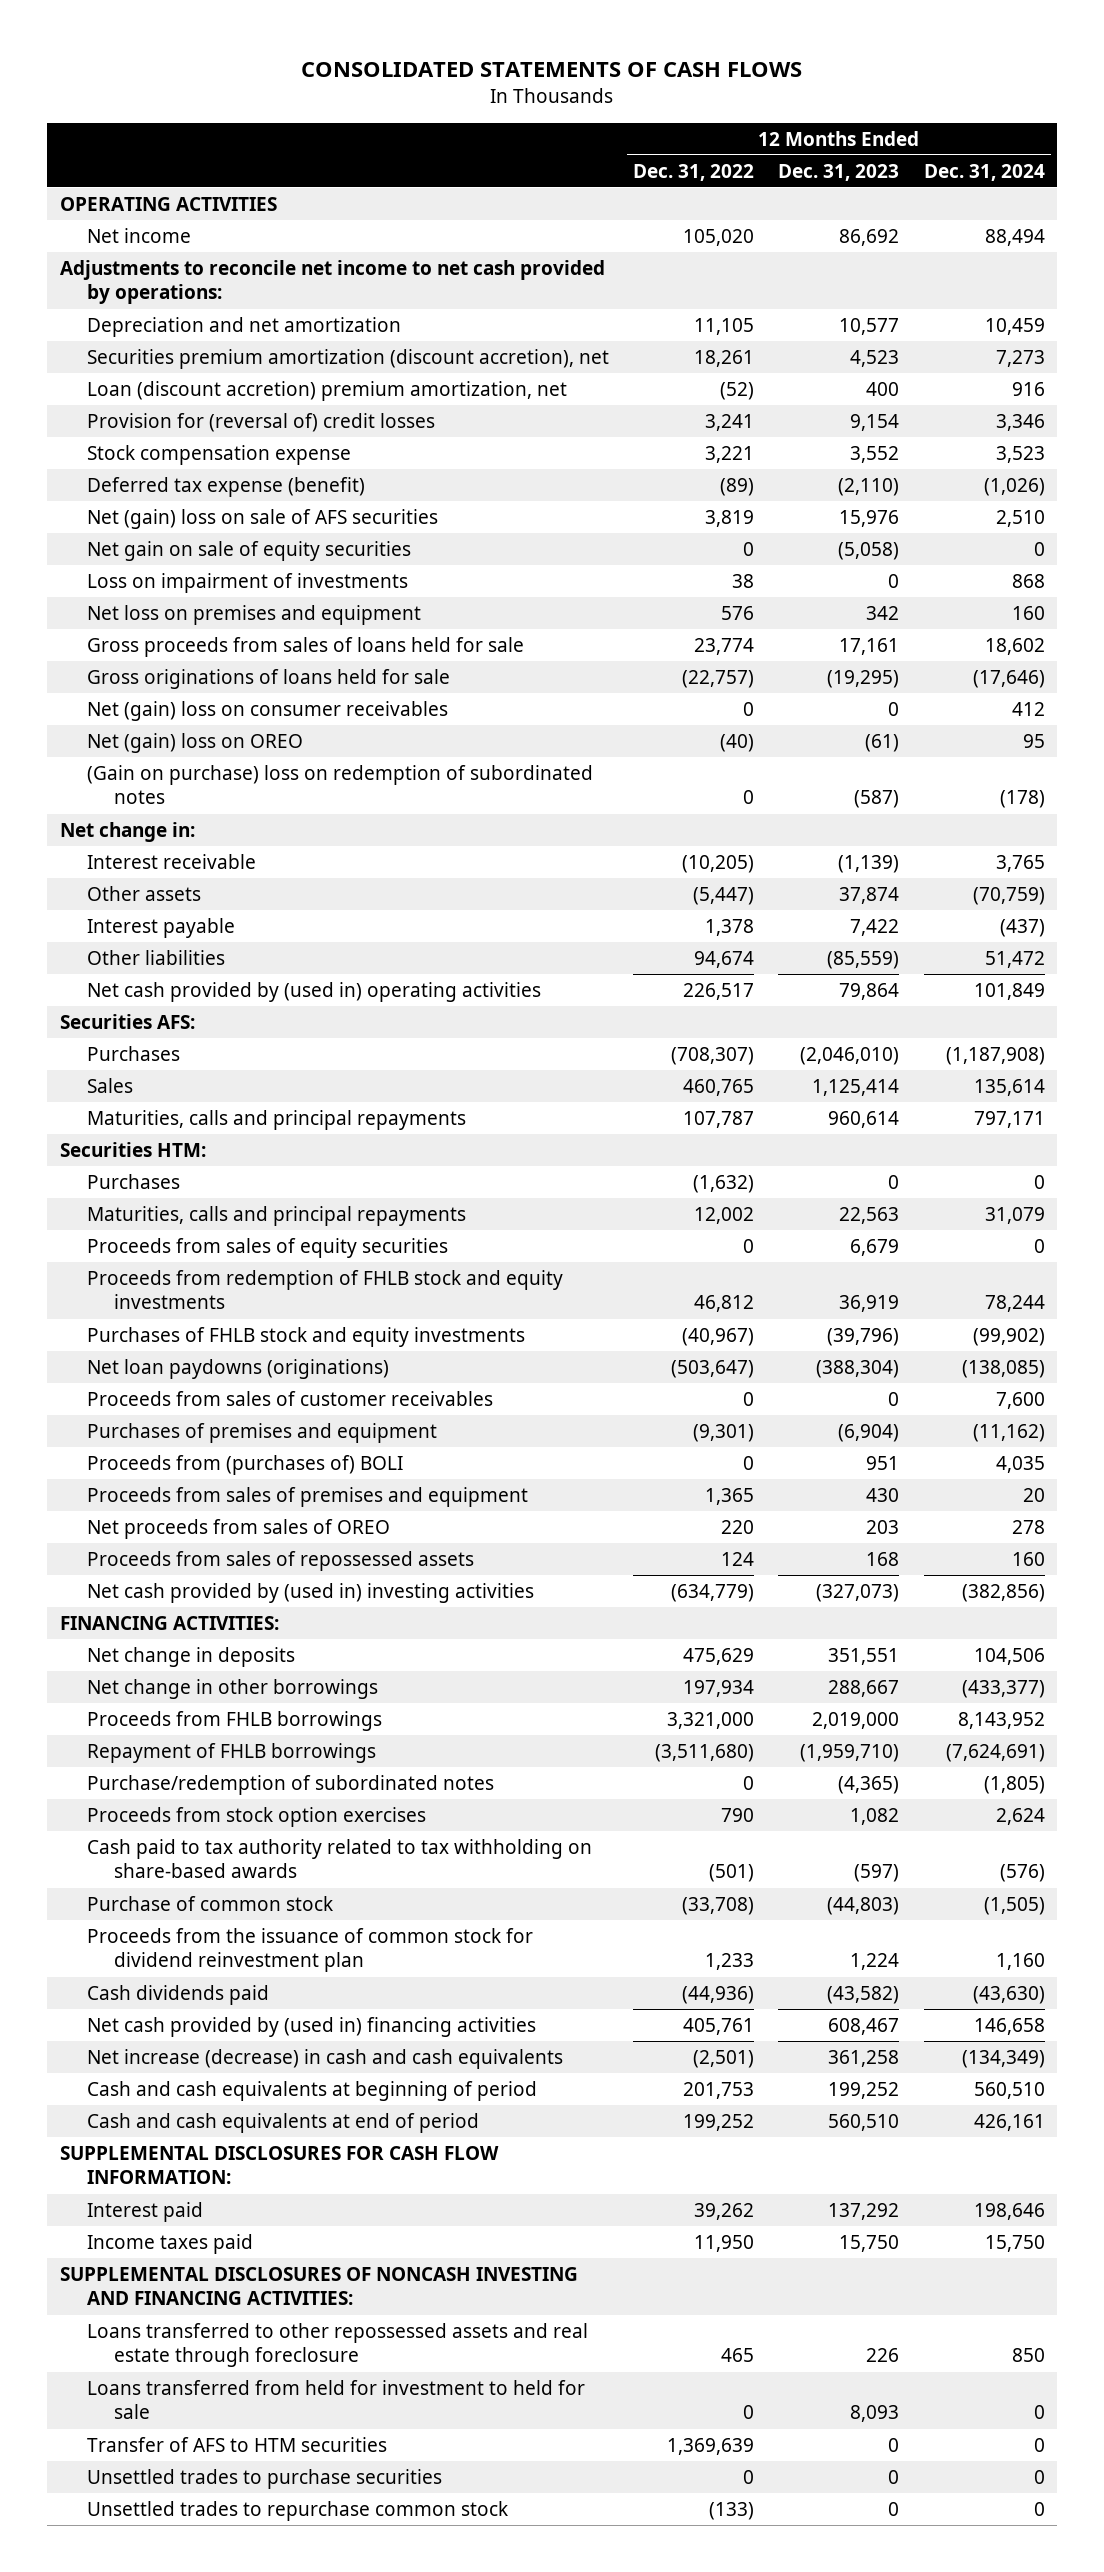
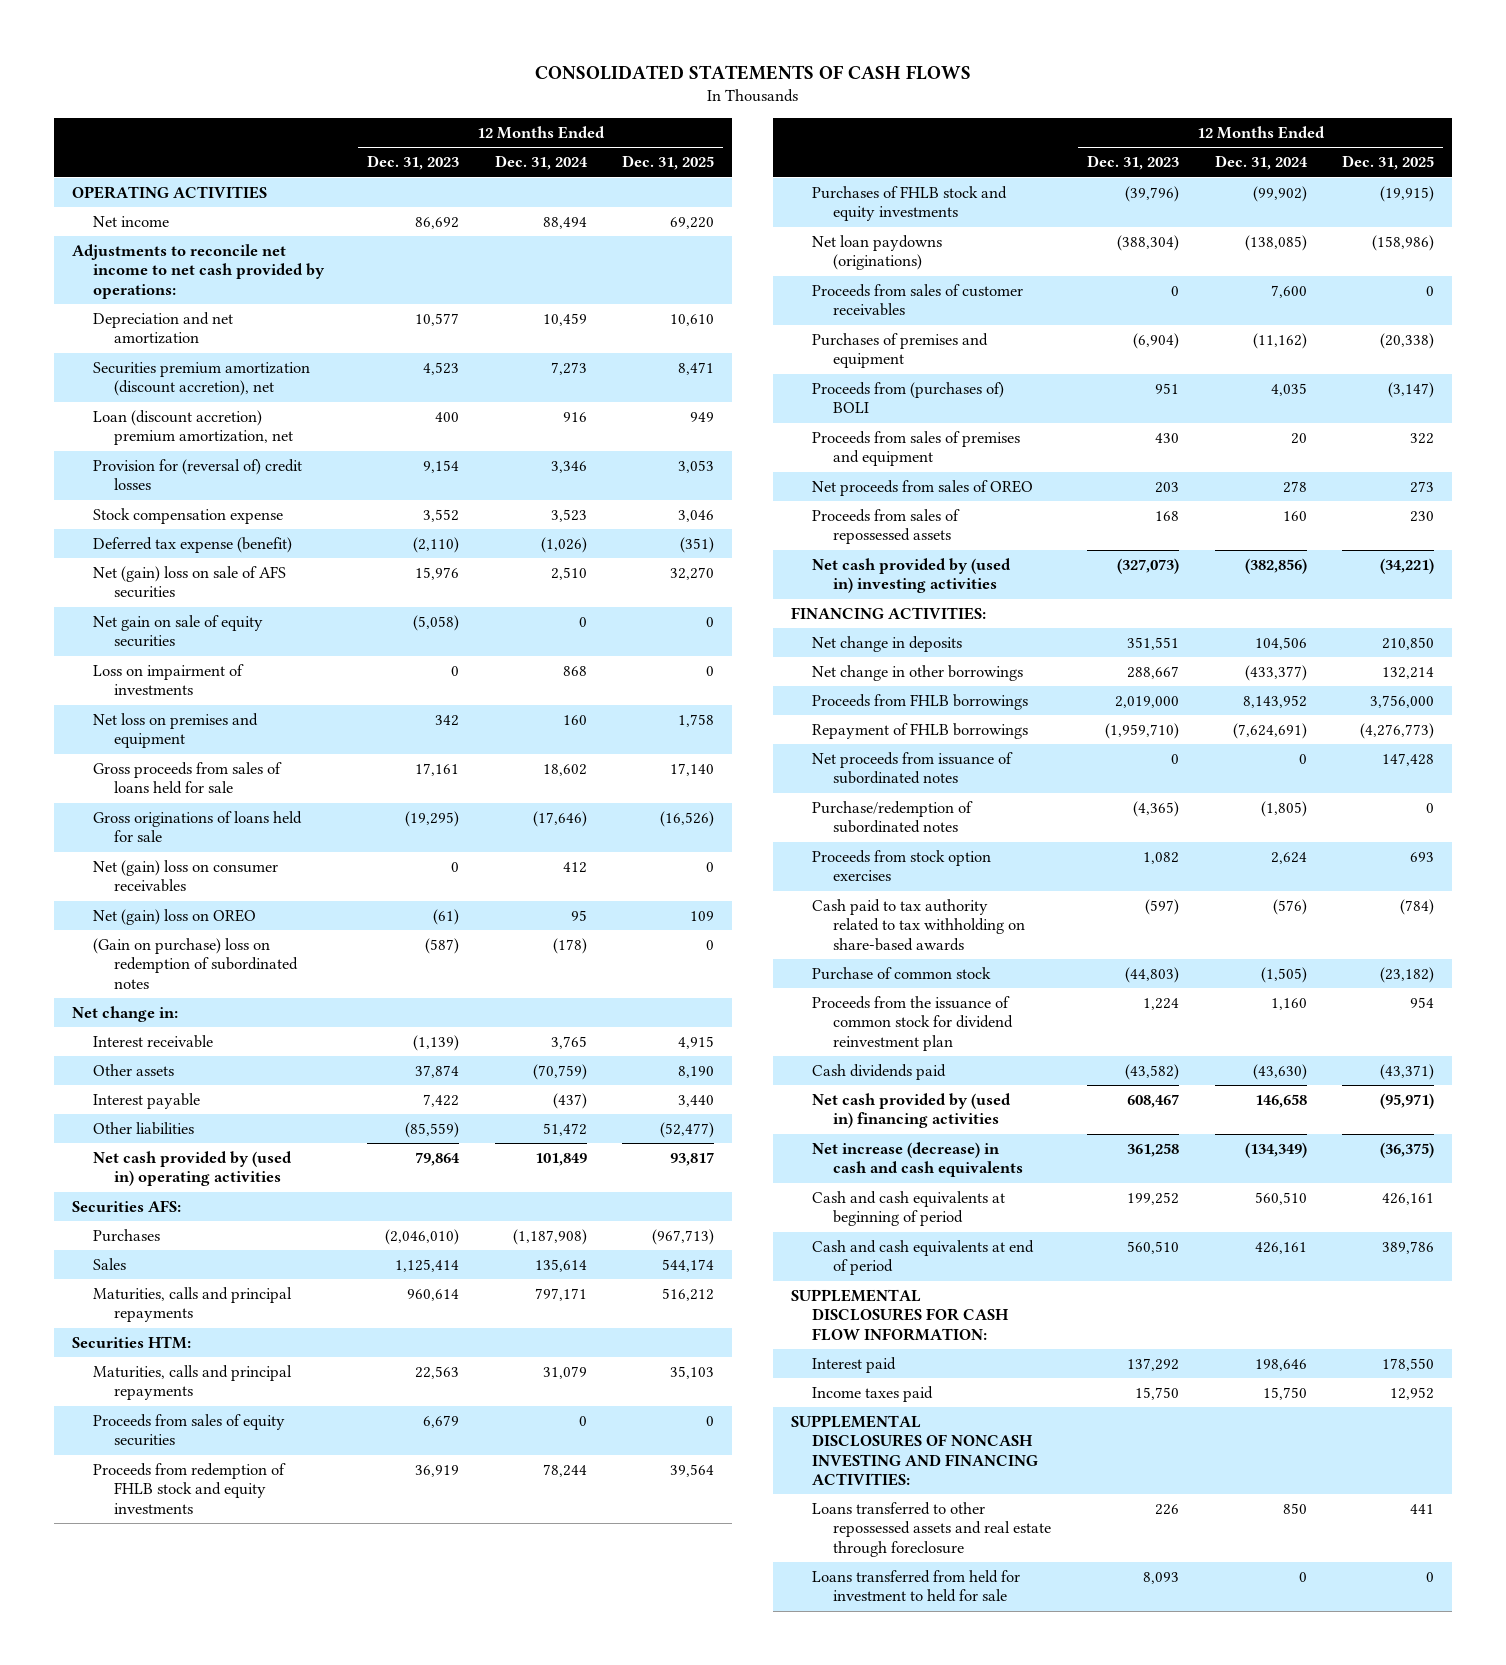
[633,163,755,181] Dec. 31, 2022 -> none
none -> [622,155,715,171] Dec. 31, 2025
[86,1174,180,1190] Purchases -> none
none -> [812,751,1014,785] Net proceeds from issuance of subordinated notes
[86,2437,387,2453] Transfer of AFS to HTM securities -> none
[86,2469,442,2490] Unsettled trades to purchase securities -> none
[86,2501,508,2522] Unsettled trades to repurchase common stock -> none

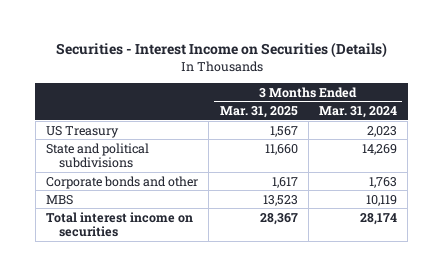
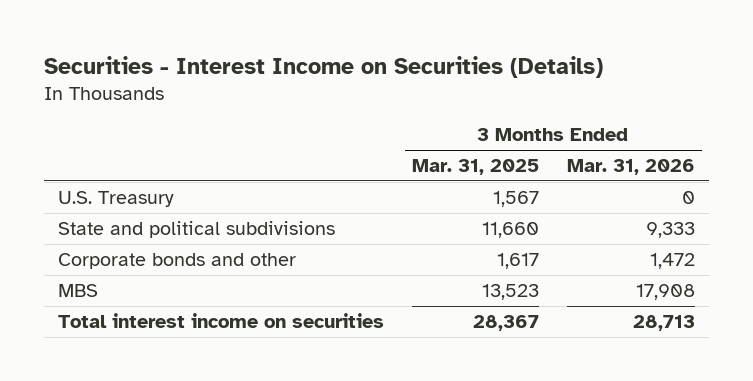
[318,106,397,119] Mar. 31, 2024 -> none
none -> [567,159,696,176] Mar. 31, 2026
[46,125,120,138] US Treasury -> [57,190,174,207] U.S. Treasury

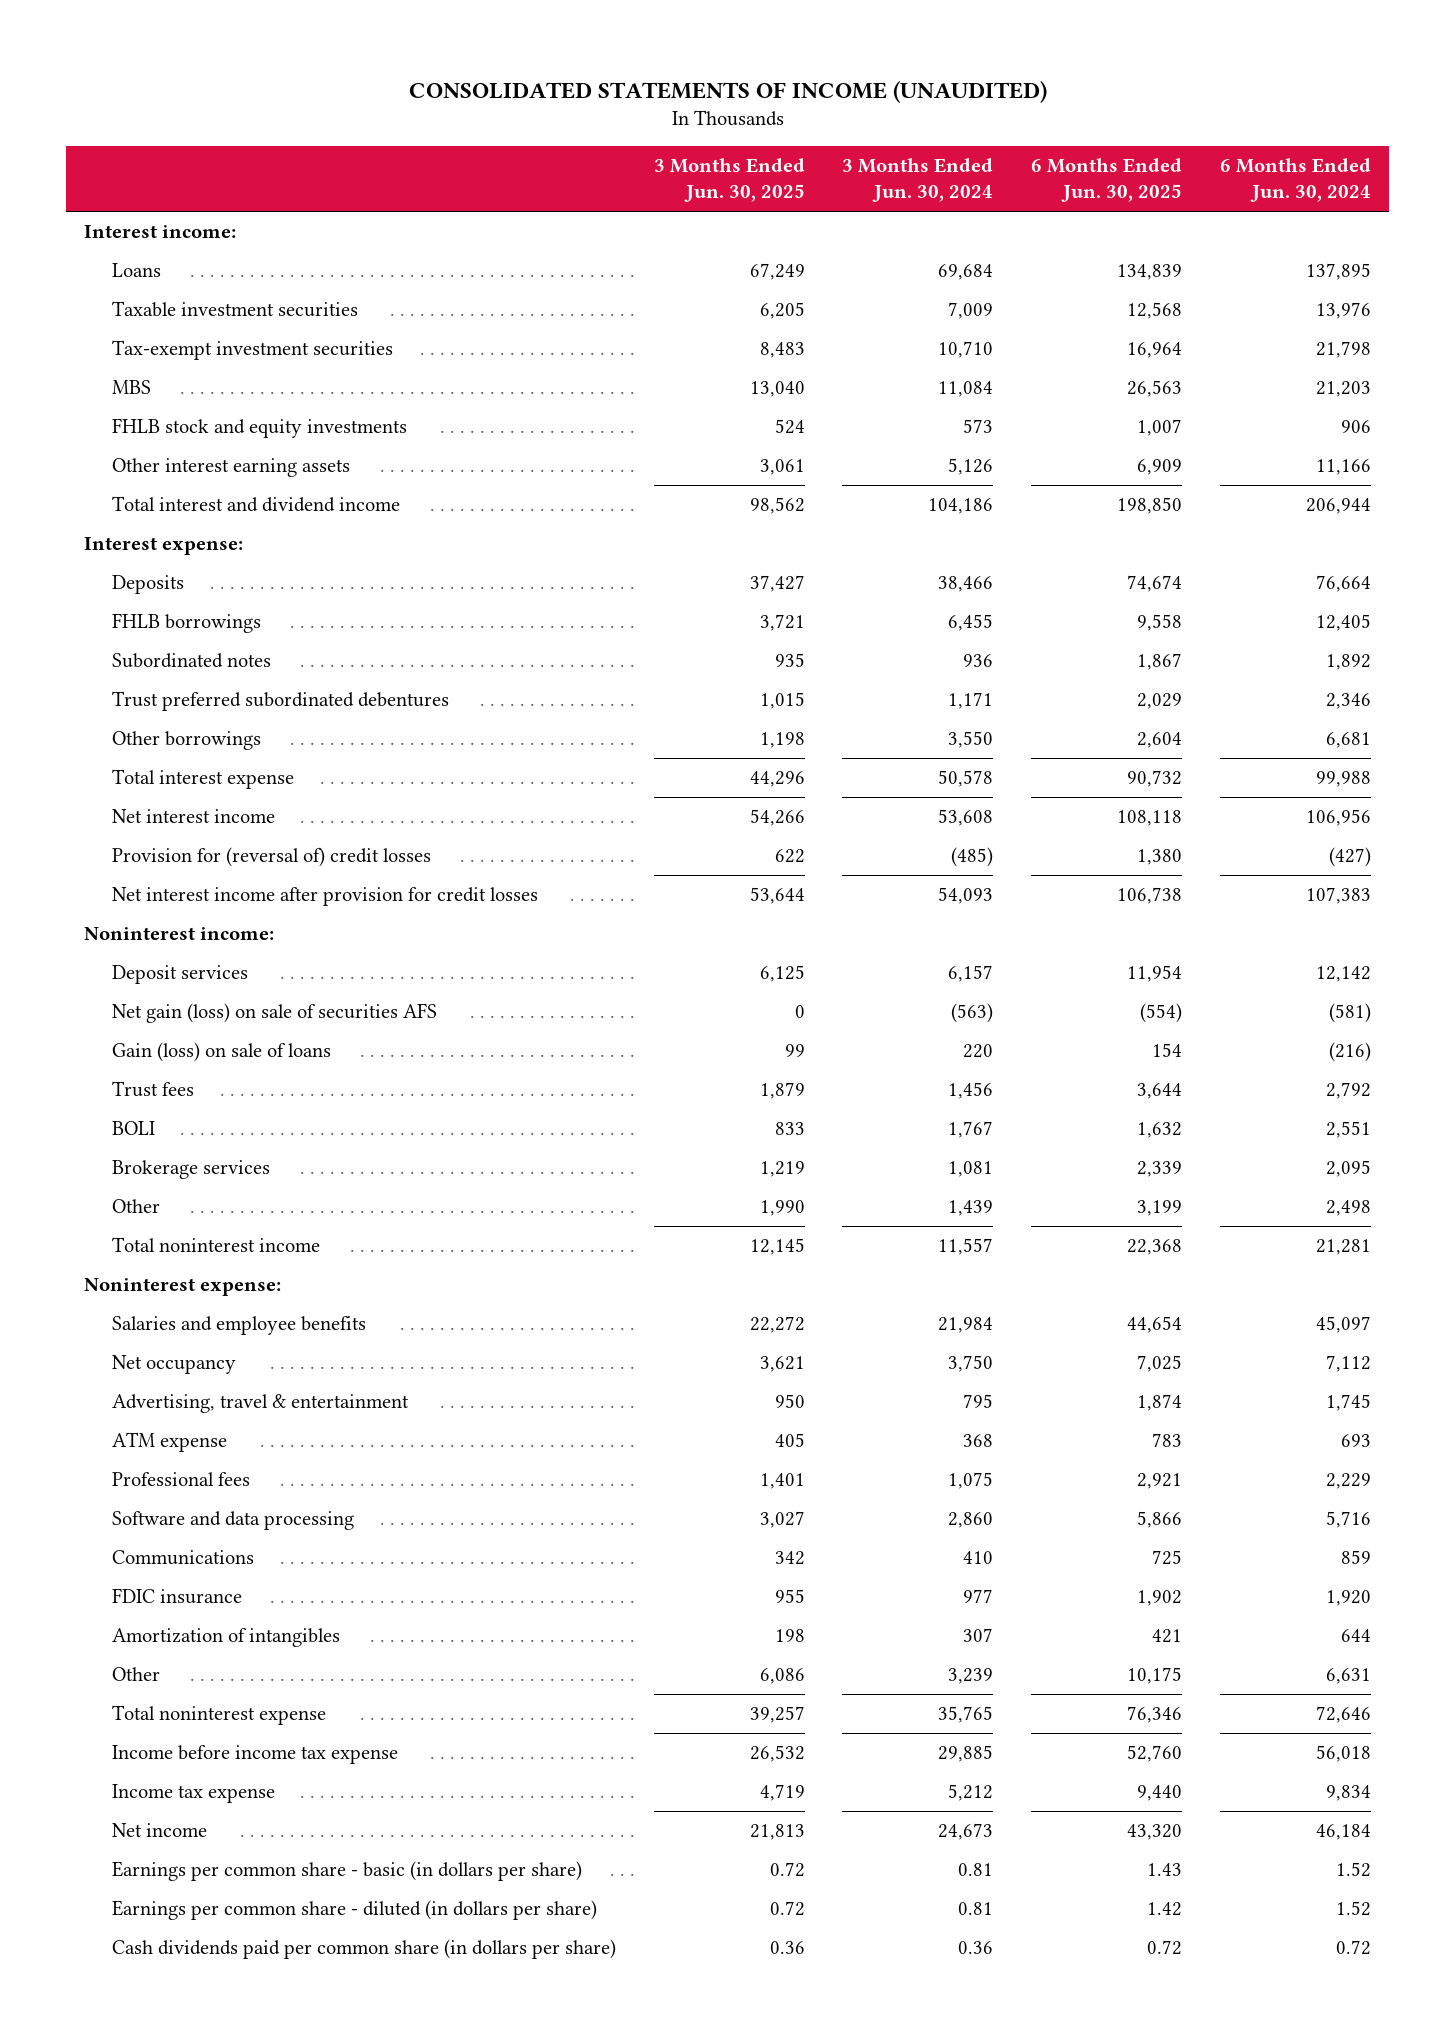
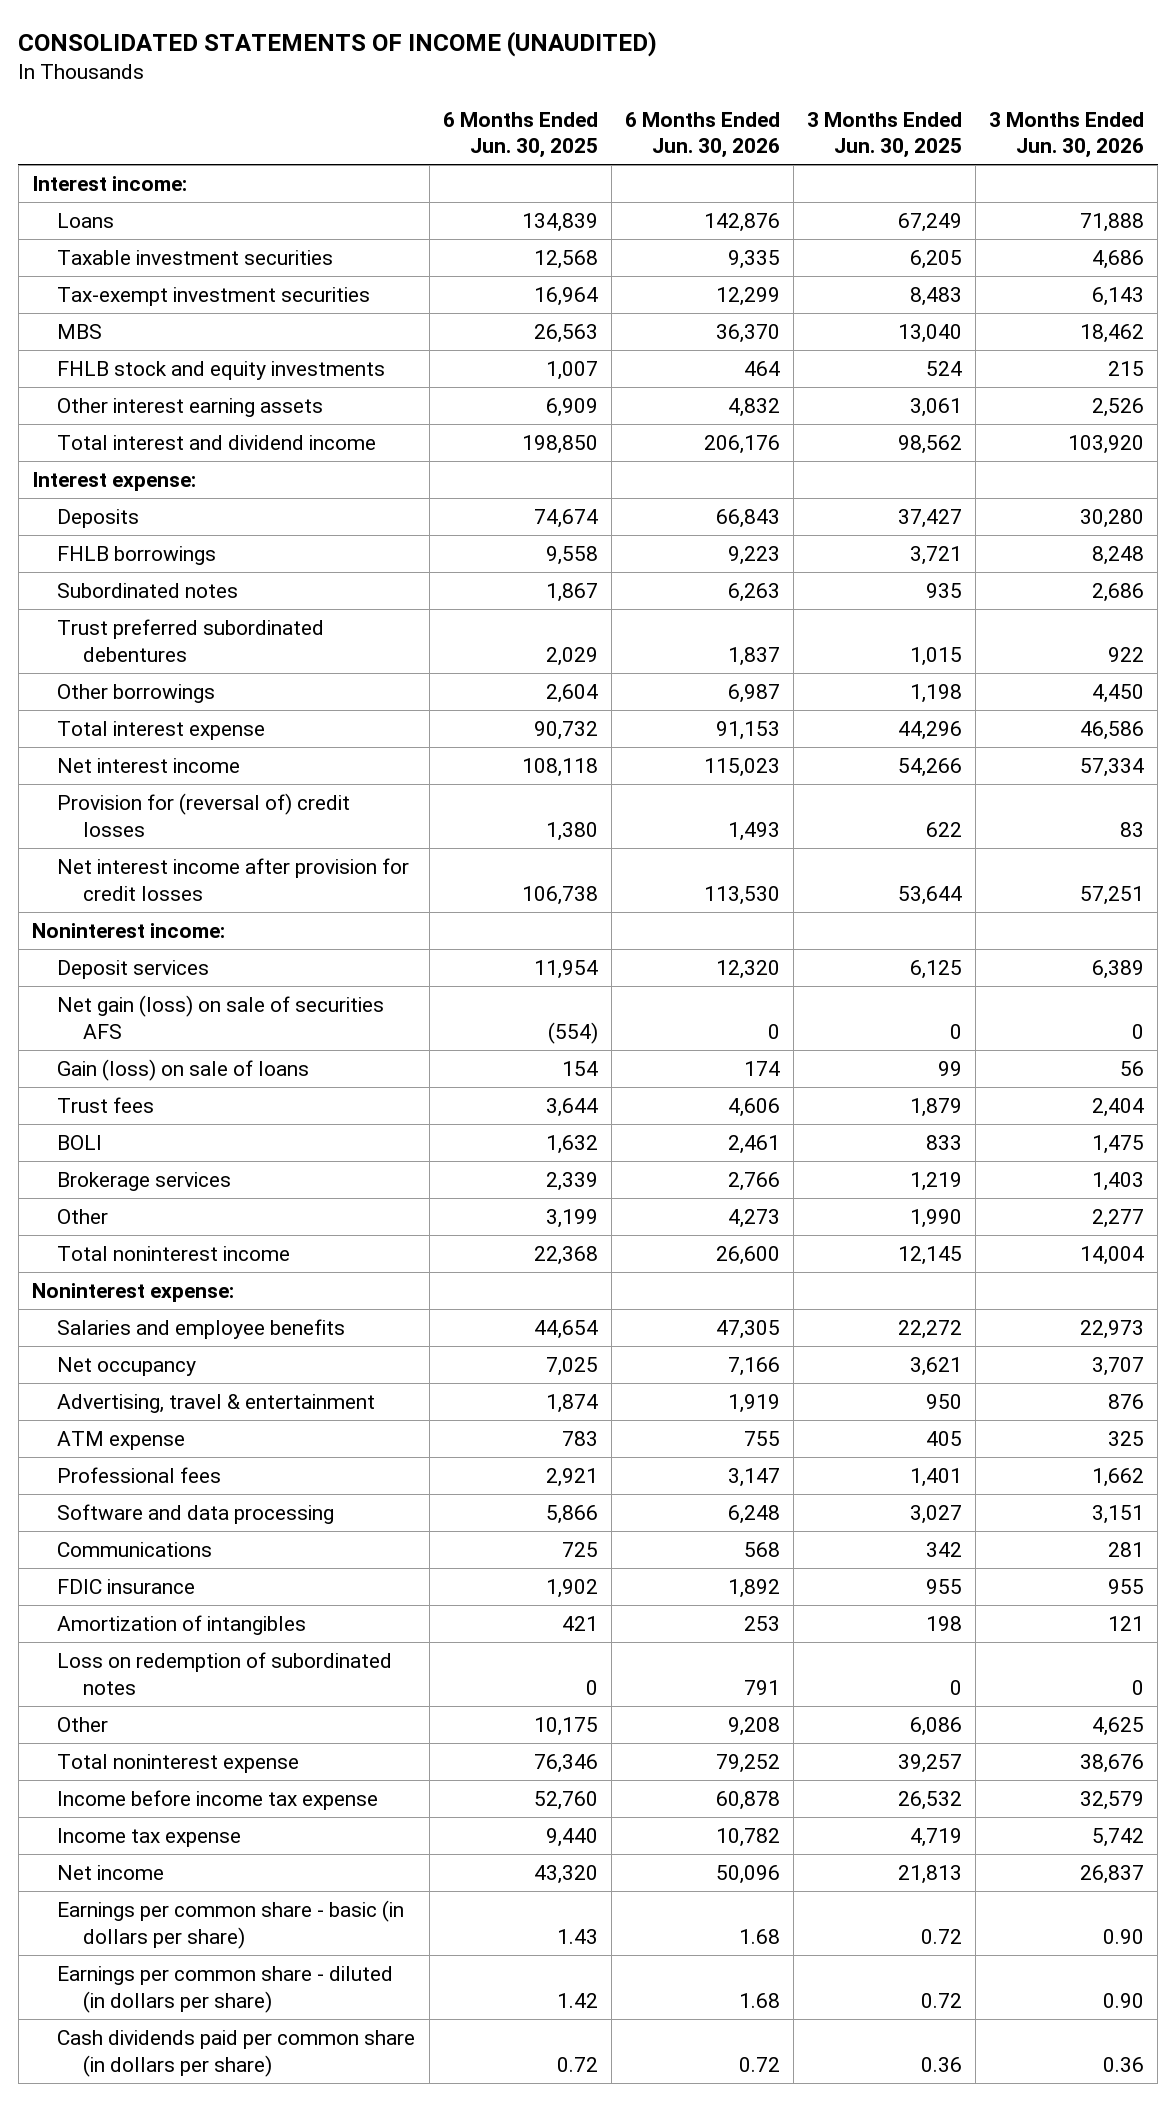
[842,158,994,203] 3 Months Ended Jun. 30, 2024 -> none
[1219,158,1371,203] 6 Months Ended Jun. 30, 2024 -> none
none -> [624,111,780,158] 6 Months Ended Jun. 30, 2026
none -> [989,111,1145,158] 3 Months Ended Jun. 30, 2026
none -> [57,1652,393,1695] Loss on redemption of subordinated notes

